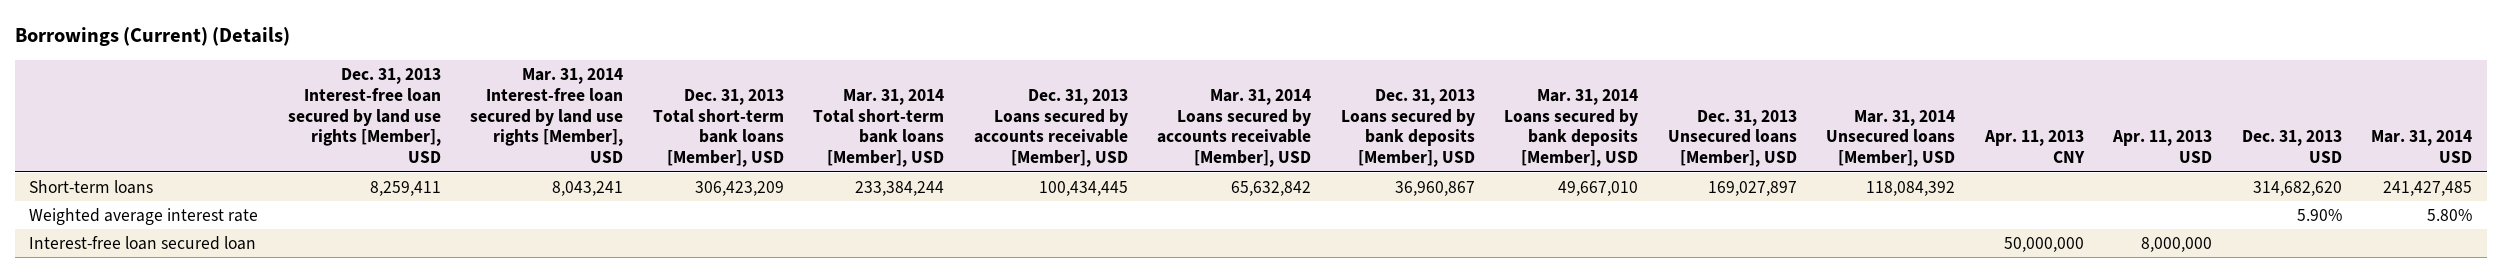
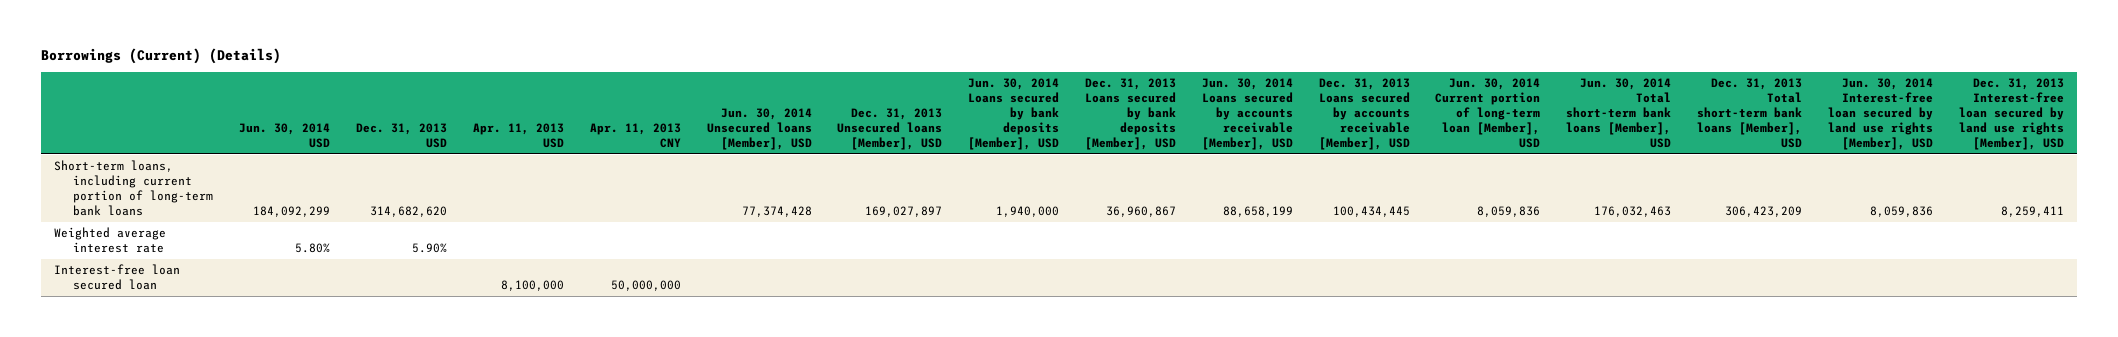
[470,67,624,164] Mar. 31, 2014 Interest-free loan secured by land use rights [Member], USD -> none
[813,88,945,168] Mar. 31, 2014 Total short-term bank loans [Member], USD -> none
[1157,88,1312,168] Mar. 31, 2014 Loans secured by accounts receivable [Member], USD -> none
[1504,88,1639,168] Mar. 31, 2014 Loans secured by bank deposits [Member], USD -> none
[1826,109,1956,168] Mar. 31, 2014 Unsecured loans [Member], USD -> none
[2371,130,2473,164] Mar. 31, 2014 USD -> none
none -> [239,123,331,149] Jun. 30, 2014 USD
none -> [706,108,812,151] Jun. 30, 2014 Unsecured loans [Member], USD
none -> [968,78,1060,151] Jun. 30, 2014 Loans secured by bank deposits [Member], USD
none -> [1201,78,1293,151] Jun. 30, 2014 Loans secured by accounts receivable [Member], USD
none -> [1435,78,1541,149] Jun. 30, 2014 Current portion of long-term loan [Member], USD
none -> [1566,78,1672,149] Jun. 30, 2014 Total short-term bank loans [Member], USD
none -> [1827,78,1933,151] Jun. 30, 2014 Interest-free loan secured by land use rights [Member], USD
[29,180,154,195] Short-term loans -> [54,160,214,217] Short-term loans, including current portion of long-term bank loans
[2141,237,2213,253] 8,000,000 -> [500,280,564,292] 8,100,000

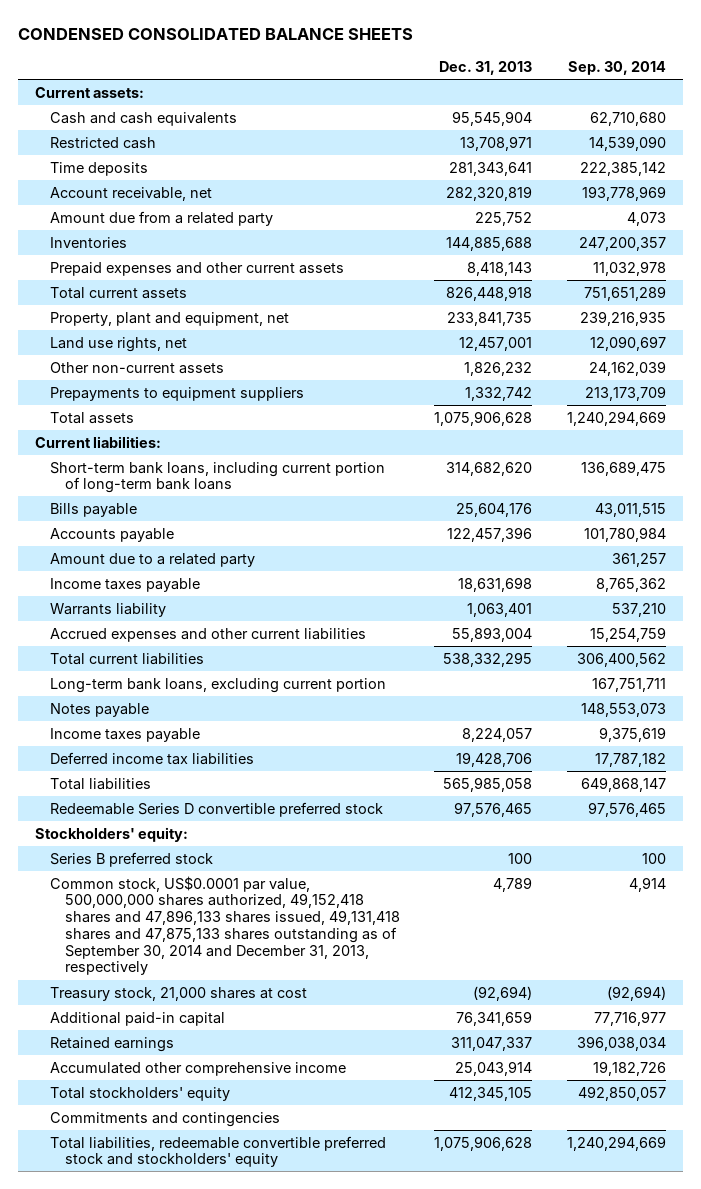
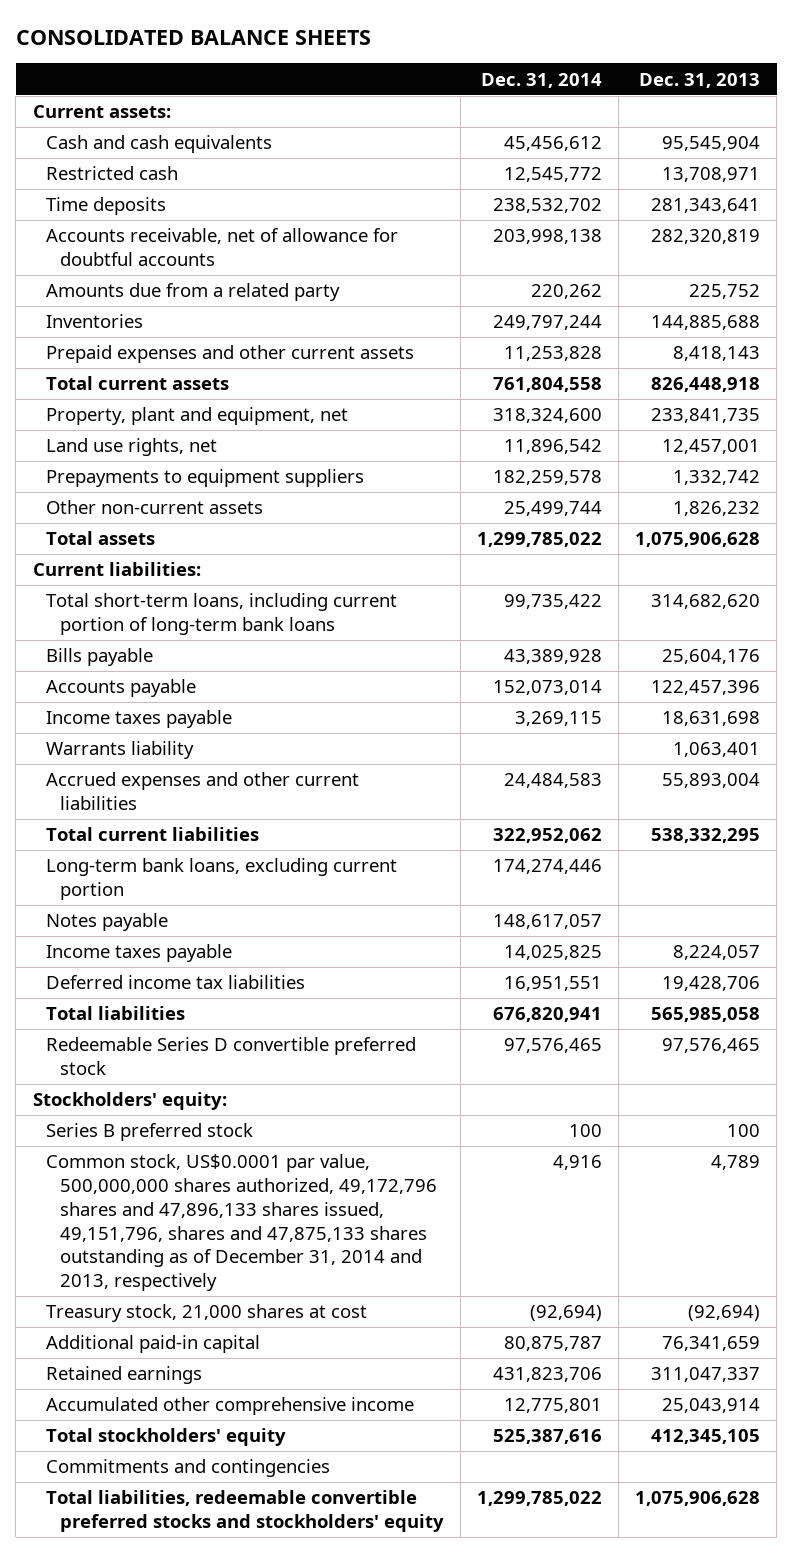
[18,28,414,41] CONDENSED CONSOLIDATED BALANCE SHEETS -> [15,29,371,45] CONSOLIDATED BALANCE SHEETS
[567,61,666,76] Sep. 30, 2014 -> none
none -> [480,72,602,88] Dec. 31, 2014
[50,186,213,201] Account receivable, net -> [46,228,399,267] Accounts receivable, net of allowance for doubtful accounts
[50,210,274,226] Amount due from a related party -> [46,283,341,302] Amounts due from a related party
[50,361,225,374] Other non-current assets -> [46,500,264,515] Other non-current assets
[50,461,386,494] Short-term bank loans, including current portion of long-term bank loans -> [46,593,398,636] Total short-term loans, including current portion of long-term bank loans
[50,552,256,567] Amount due to a related party -> none
[50,875,400,976] Common stock, US$0.0001 par value, 500,000,000 shares authorized, 49,152,418 shares and 47,896,133 shares issued, 49,131,418 shares and 47,875,133 shares outstanding as of September 30, 2014 and December 31, 2013, respectively -> [46,1154,437,1291] Common stock, US$0.0001 par value, 500,000,000 shares authorized, 49,172,796 shares and 47,896,133 shares issued, 49,151,796, shares and 47,875,133 shares outstanding as of December 31, 2014 and 2013, respectively
[50,1135,387,1168] Total liabilities, redeemable convertible preferred stock and stockholders' equity -> [46,1490,444,1533] Total liabilities, redeemable convertible preferred stocks and stockholders' equity

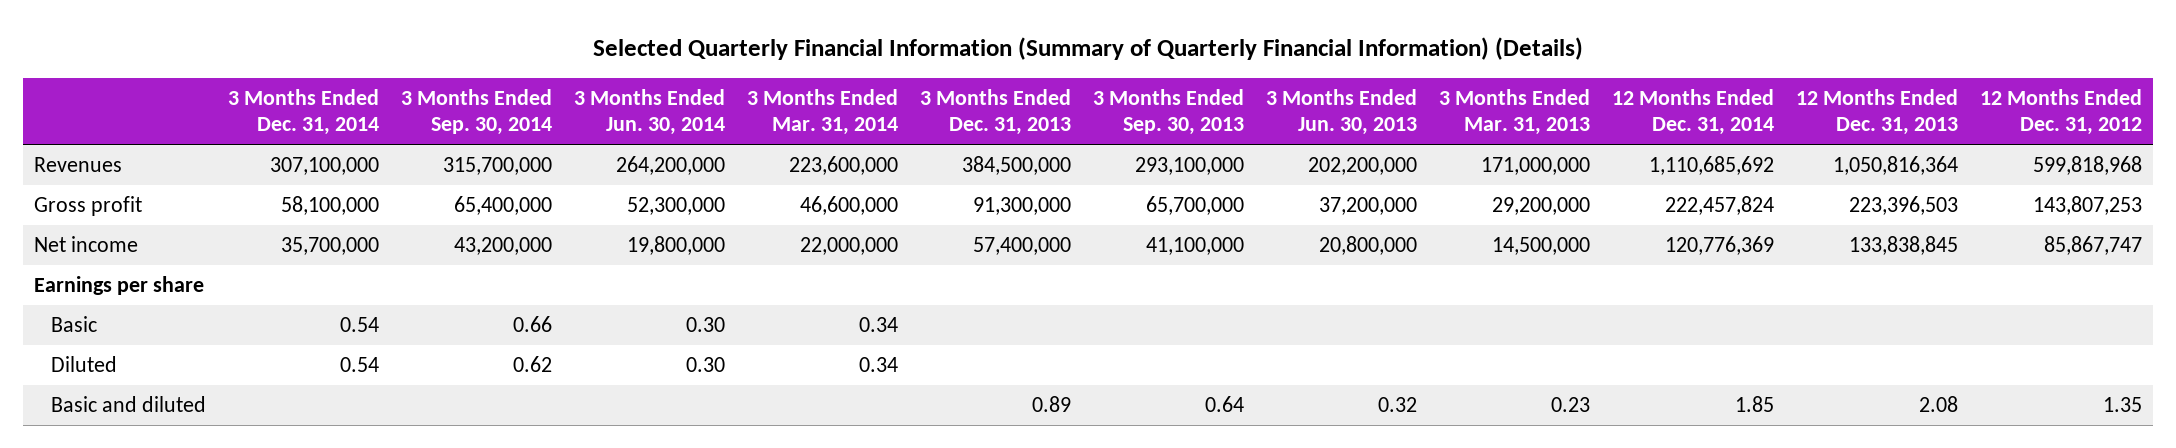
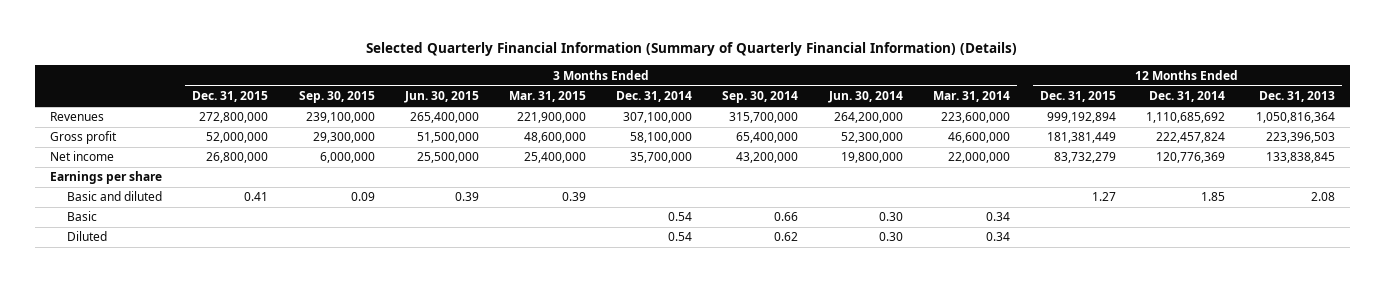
[920,88,1072,136] 3 Months Ended Dec. 31, 2013 -> none
[1093,88,1245,136] 3 Months Ended Sep. 30, 2013 -> none
[1266,88,1418,136] 3 Months Ended Jun. 30, 2013 -> none
[1439,88,1591,136] 3 Months Ended Mar. 31, 2013 -> none
[1980,88,2143,136] 12 Months Ended Dec. 31, 2012 -> none
none -> [192,91,269,103] Dec. 31, 2015
none -> [298,91,375,104] Sep. 30, 2015
none -> [403,91,479,104] Jun. 30, 2015
none -> [509,91,587,103] Mar. 31, 2015
none -> [1040,91,1117,103] Dec. 31, 2015
[50,396,206,413] Basic and diluted -> [66,191,162,202] Basic and diluted

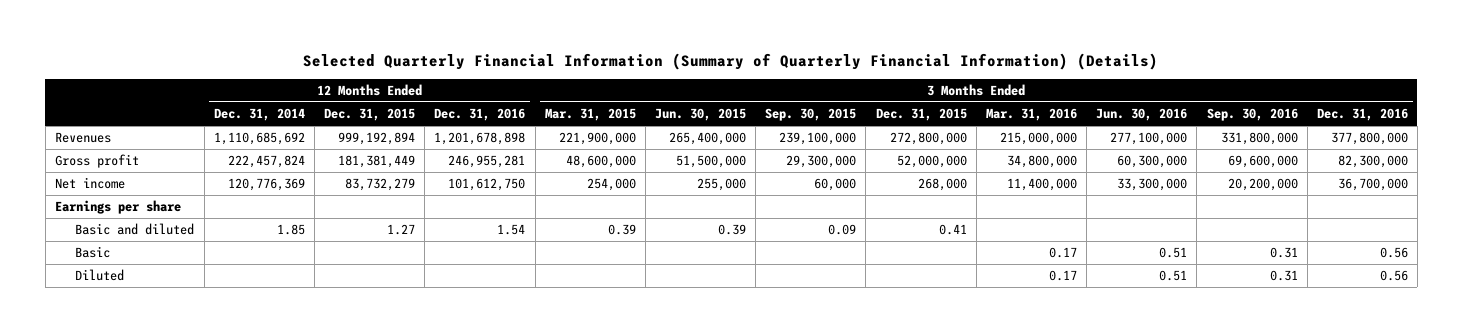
[616,91,693,103] Dec. 31, 2014 -> none
[722,91,799,104] Sep. 30, 2014 -> none
[827,91,903,104] Jun. 30, 2014 -> none
[932,91,1010,103] Mar. 31, 2014 -> none
[1258,91,1335,103] Dec. 31, 2013 -> none
none -> [434,108,526,122] Dec. 31, 2016
none -> [985,108,1077,122] Mar. 31, 2016
none -> [1096,108,1188,122] Jun. 30, 2016
none -> [1206,108,1298,122] Sep. 30, 2016
none -> [1316,108,1408,122] Dec. 31, 2016
[206,152,269,164] 26,800,000 -> [917,178,967,192] 268,000
[319,152,375,164] 6,000,000 -> [814,178,857,192] 60,000
[416,152,479,164] 25,500,000 -> [696,178,746,192] 255,000
[524,152,587,164] 25,400,000 -> [586,178,636,192] 254,000

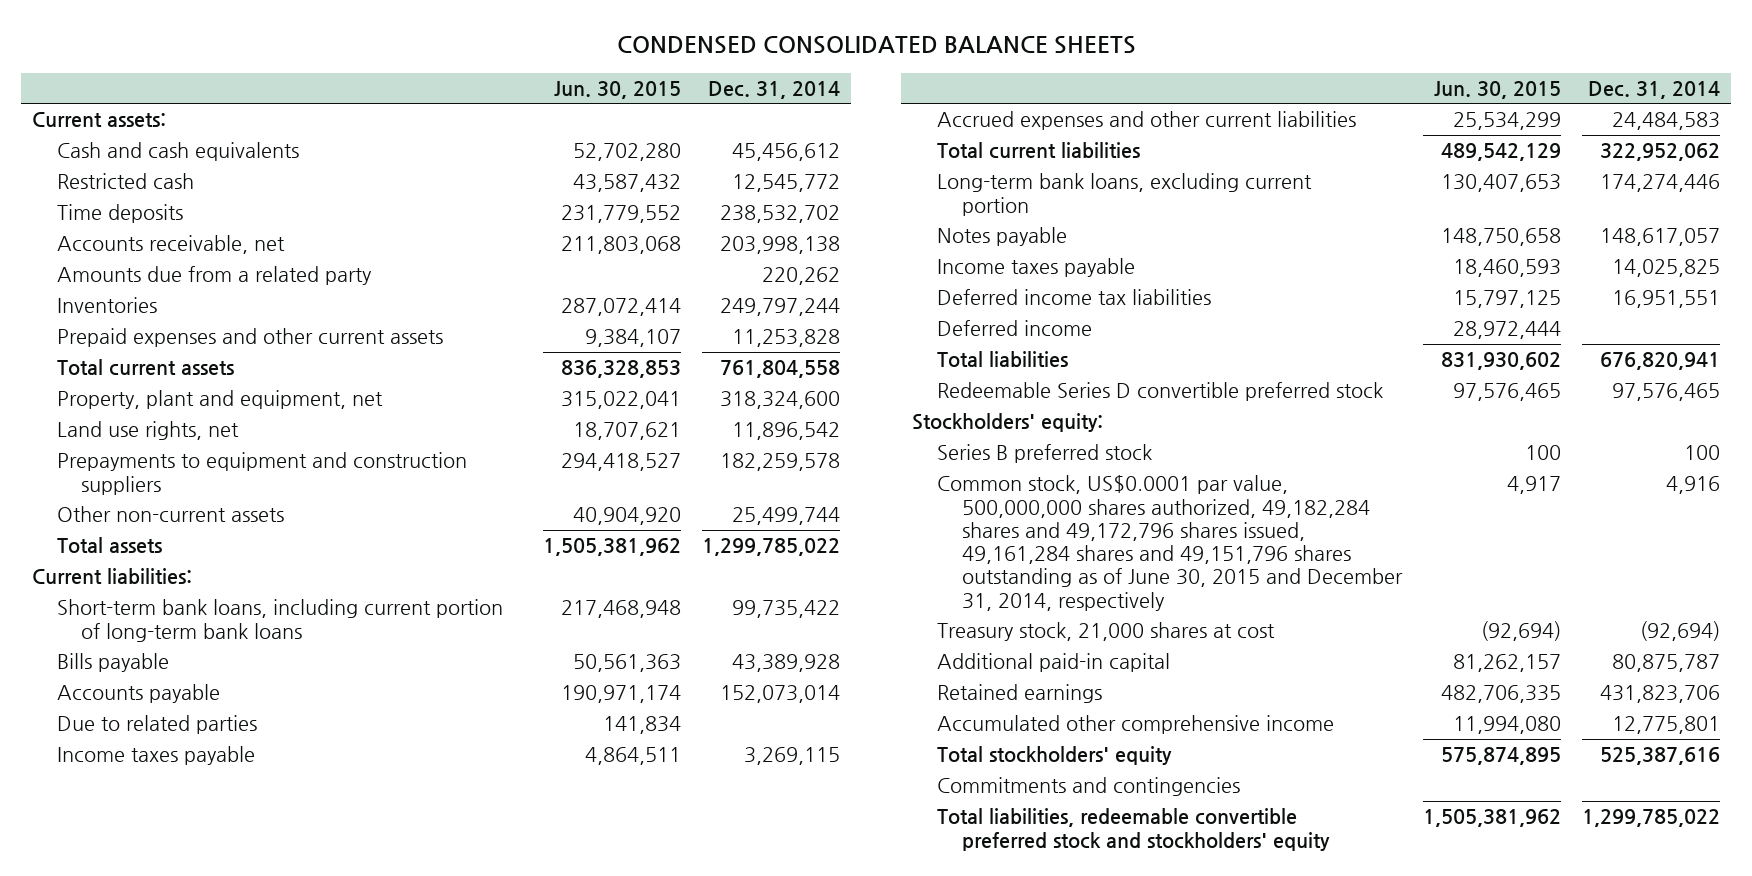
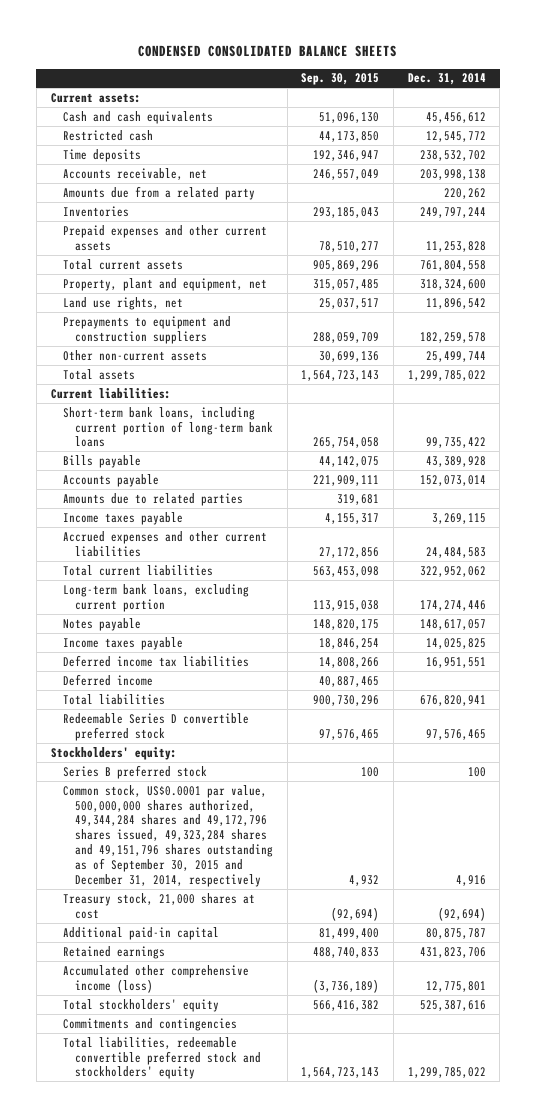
[553,80,681,99] Jun. 30, 2015 -> none
none -> [301,73,380,86] Sep. 30, 2015
[56,715,257,735] Due to related parties -> [62,492,243,506] Amounts due to related parties
[936,475,1403,611] Common stock, US$0.0001 par value, 500,000,000 shares authorized, 49,182,284 shares and 49,172,796 shares issued, 49,161,284 shares and 49,151,796 shares outstanding as of June 30, 2015 and December 31, 2014, respectively -> [62,784,273,887] Common stock, US$0.0001 par value, 500,000,000 shares authorized, 49,344,284 shares and 49,172,796 shares issued, 49,323,284 shares and 49,151,796 shares outstanding as of September 30, 2015 and December 31, 2014, respectively
[936,715,1334,735] Accumulated other comprehensive income -> [62,964,249,993] Accumulated other comprehensive income (loss)

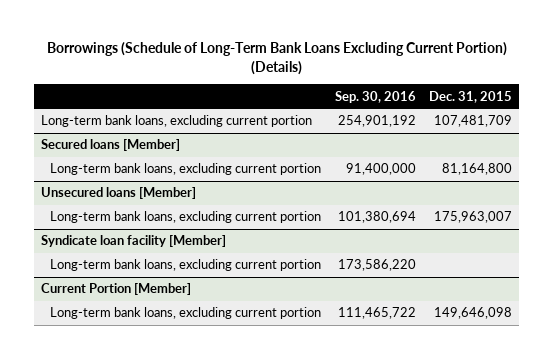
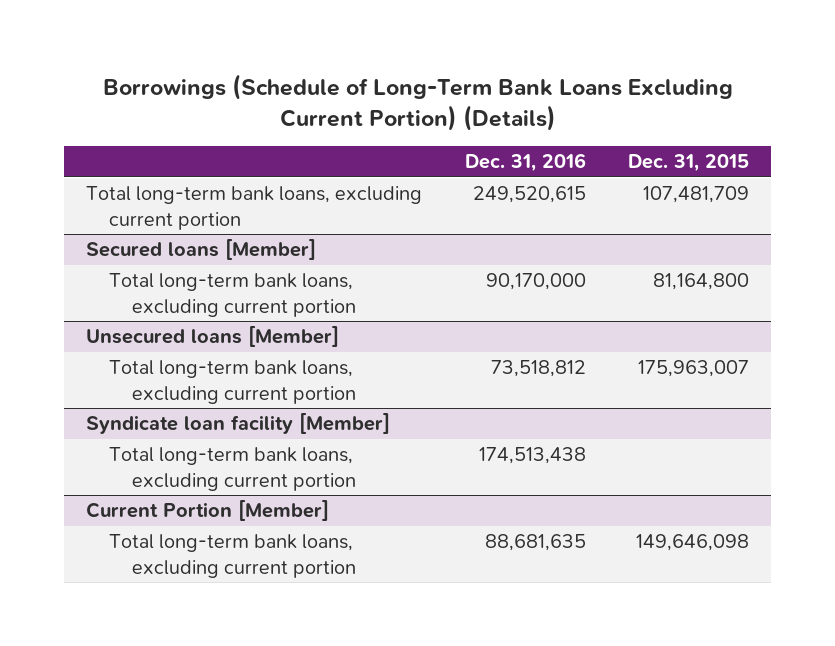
[334,90,416,103] Sep. 30, 2016 -> none
none -> [464,152,586,172] Dec. 31, 2016
[40,115,312,128] Long-term bank loans, excluding current portion -> [85,186,422,230] Total long-term bank loans, excluding current portion
[49,163,321,176] Long-term bank loans, excluding current portion -> [108,273,356,317] Total long-term bank loans, excluding current portion
[49,211,321,224] Long-term bank loans, excluding current portion -> [108,360,356,404] Total long-term bank loans, excluding current portion
[49,259,321,272] Long-term bank loans, excluding current portion -> [108,447,356,491] Total long-term bank loans, excluding current portion
[49,307,321,320] Long-term bank loans, excluding current portion -> [108,534,356,578] Total long-term bank loans, excluding current portion

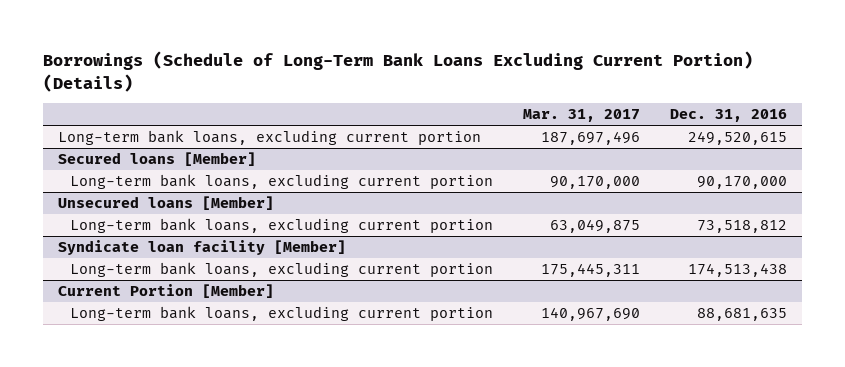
[628,153,750,172] Dec. 31, 2015 -> none
none -> [522,109,640,123] Mar. 31, 2017
[85,186,422,230] Total long-term bank loans, excluding current portion -> [58,130,482,146] Long-term bank loans, excluding current portion
[108,273,356,317] Total long-term bank loans, excluding current portion -> [69,174,493,190] Long-term bank loans, excluding current portion
[108,360,356,404] Total long-term bank loans, excluding current portion -> [69,218,493,234] Long-term bank loans, excluding current portion
[108,447,356,491] Total long-term bank loans, excluding current portion -> [69,262,493,278] Long-term bank loans, excluding current portion
[108,534,356,578] Total long-term bank loans, excluding current portion -> [69,306,493,322] Long-term bank loans, excluding current portion

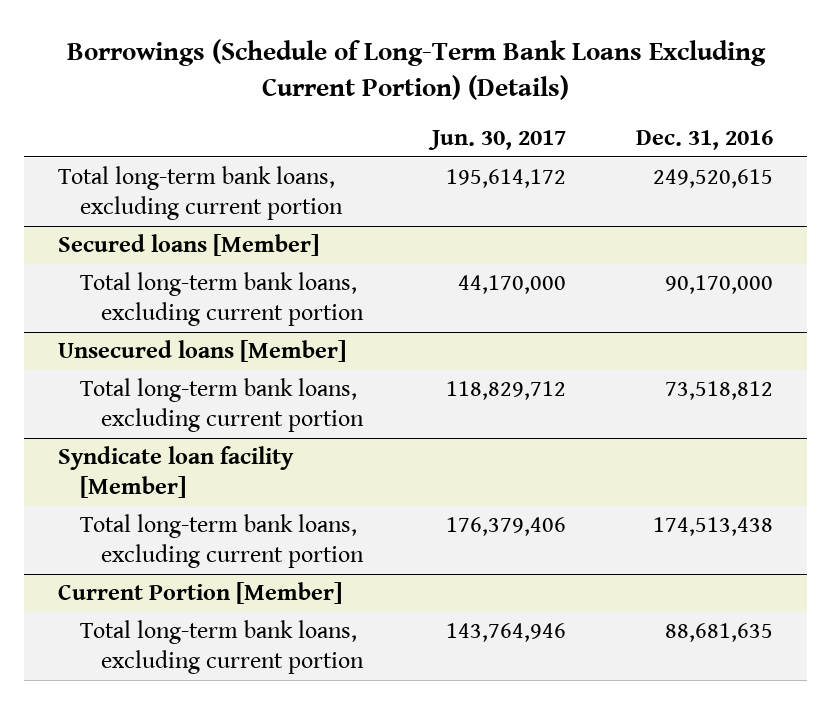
[522,109,640,123] Mar. 31, 2017 -> none
none -> [428,130,567,151] Jun. 30, 2017
[58,130,482,146] Long-term bank loans, excluding current portion -> [58,166,343,221] Total long-term bank loans, excluding current portion
[69,174,493,190] Long-term bank loans, excluding current portion -> [79,272,364,327] Total long-term bank loans, excluding current portion
[69,218,493,234] Long-term bank loans, excluding current portion -> [79,378,364,433] Total long-term bank loans, excluding current portion
[69,262,493,278] Long-term bank loans, excluding current portion -> [79,514,364,569] Total long-term bank loans, excluding current portion
[69,306,493,322] Long-term bank loans, excluding current portion -> [79,620,364,675] Total long-term bank loans, excluding current portion

